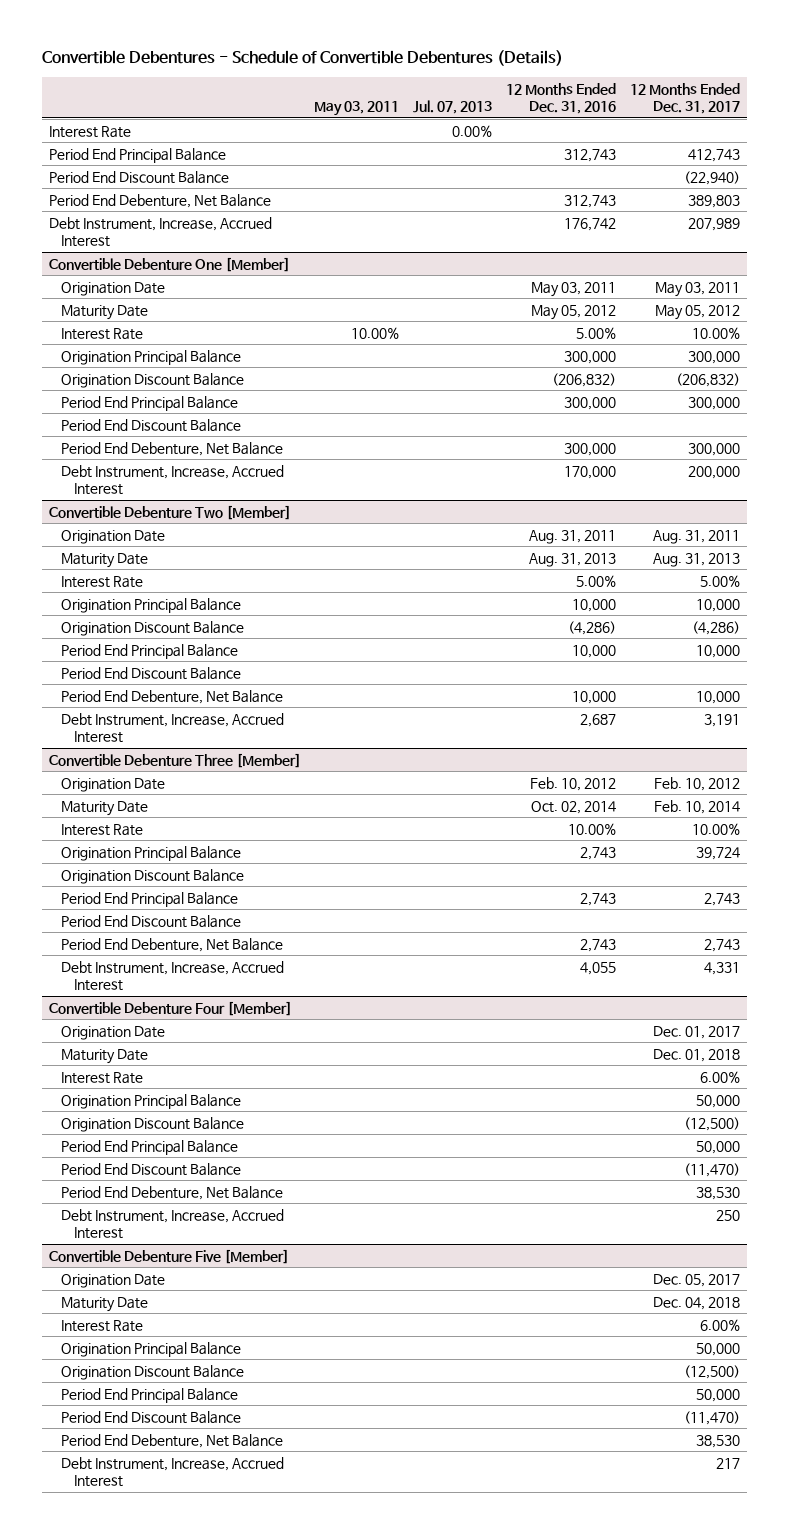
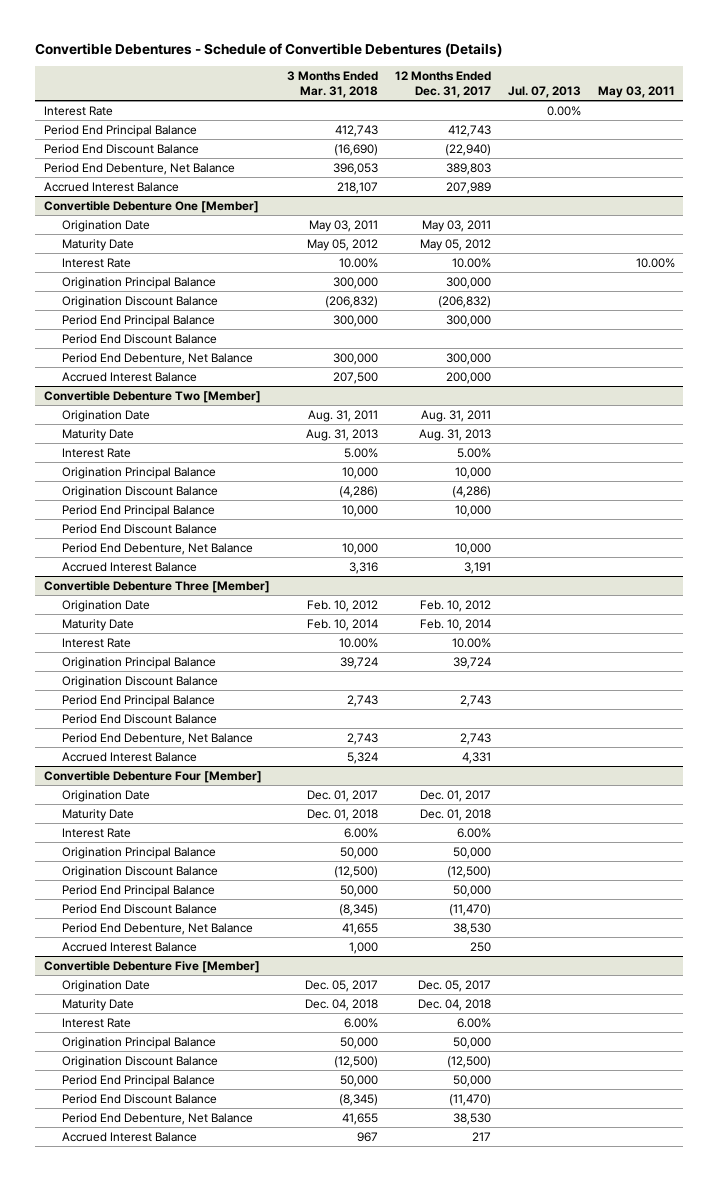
[506,82,617,115] 12 Months Ended Dec. 31, 2016 -> none
none -> [286,70,378,98] 3 Months Ended Mar. 31, 2018
[48,216,272,248] Debt Instrument, Increase, Accrued Interest -> [43,181,179,192] Accrued Interest Balance
[61,464,285,496] Debt Instrument, Increase, Accrued Interest -> [61,371,197,382] Accrued Interest Balance
[61,712,285,744] Debt Instrument, Increase, Accrued Interest -> [61,561,197,572] Accrued Interest Balance
[61,960,285,992] Debt Instrument, Increase, Accrued Interest -> [61,751,197,762] Accrued Interest Balance
[61,1208,285,1240] Debt Instrument, Increase, Accrued Interest -> [61,941,197,952] Accrued Interest Balance
[61,1456,285,1488] Debt Instrument, Increase, Accrued Interest -> [61,1131,197,1142] Accrued Interest Balance

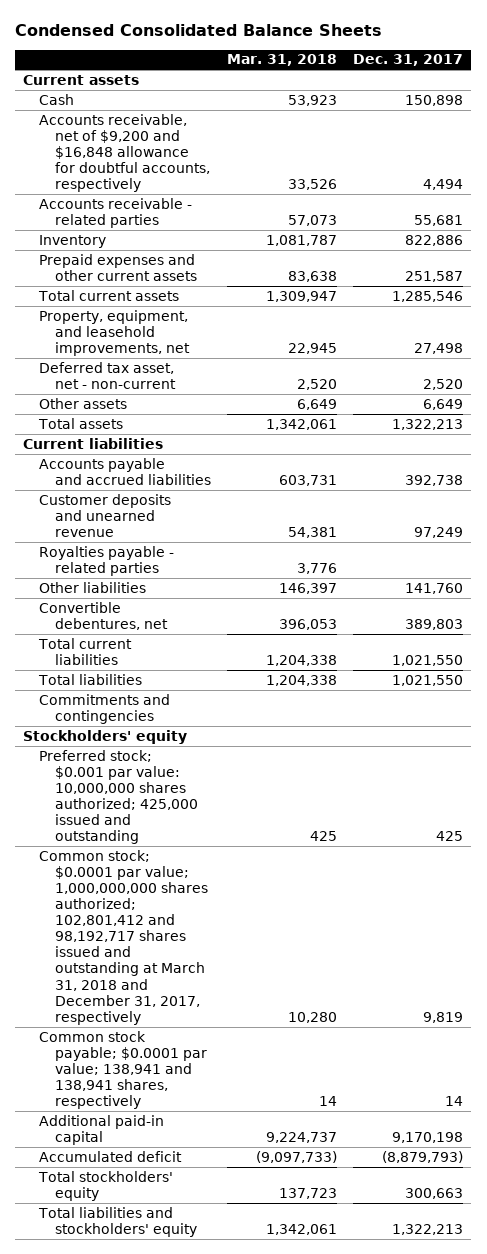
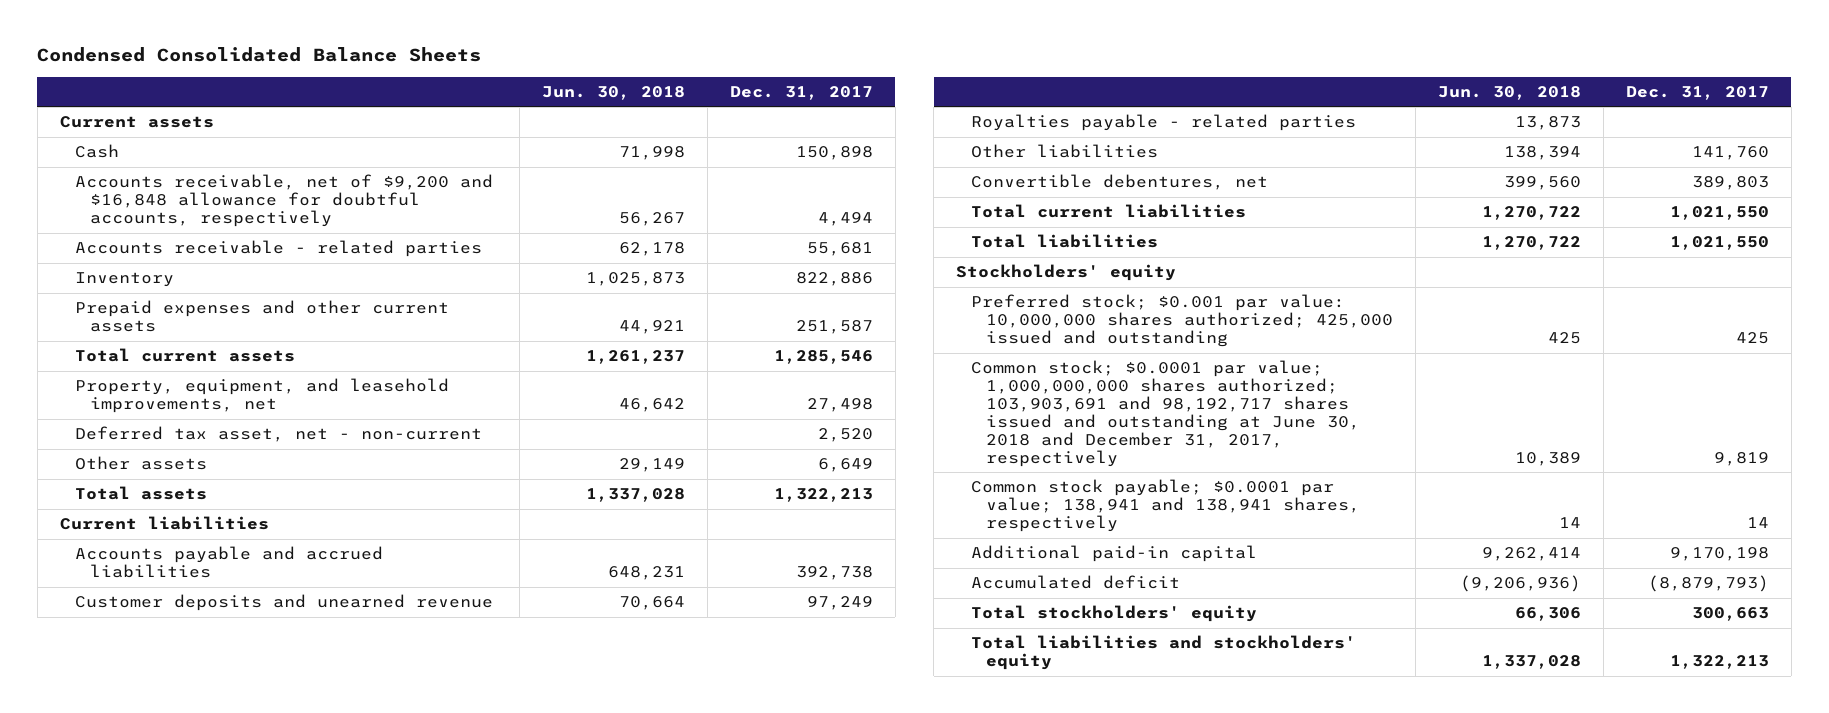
[227,54,338,67] Mar. 31, 2018 -> none
none -> [541,85,685,100] Jun. 30, 2018
[39,693,171,724] Commitments and contingencies -> none
[39,849,209,1025] Common stock; $0.0001 par value; 1,000,000,000 shares authorized; 102,801,412 and 98,192,717 shares issued and outstanding at March 31, 2018 and December 31, 2017, respectively -> [971,360,1361,467] Common stock; $0.0001 par value; 1,000,000,000 shares authorized; 103,903,691 and 98,192,717 shares issued and outstanding at June 30, 2018 and December 31, 2017, respectively

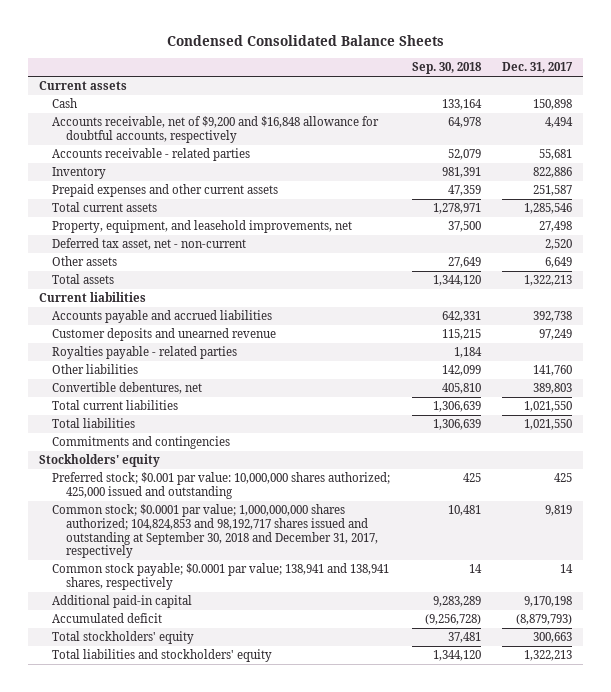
[541,85,685,100] Jun. 30, 2018 -> none
none -> [411,62,482,75] Sep. 30, 2018
none -> [52,436,231,450] Commitments and contingencies
[971,360,1361,467] Common stock; $0.0001 par value; 1,000,000,000 shares authorized; 103,903,691 and 98,192,717 shares issued and outstanding at June 30, 2018 and December 31, 2017, respectively -> [52,504,378,559] Common stock; $0.0001 par value; 1,000,000,000 shares authorized; 104,824,853 and 98,192,717 shares issued and outstanding at September 30, 2018 and December 31, 2017, respectively

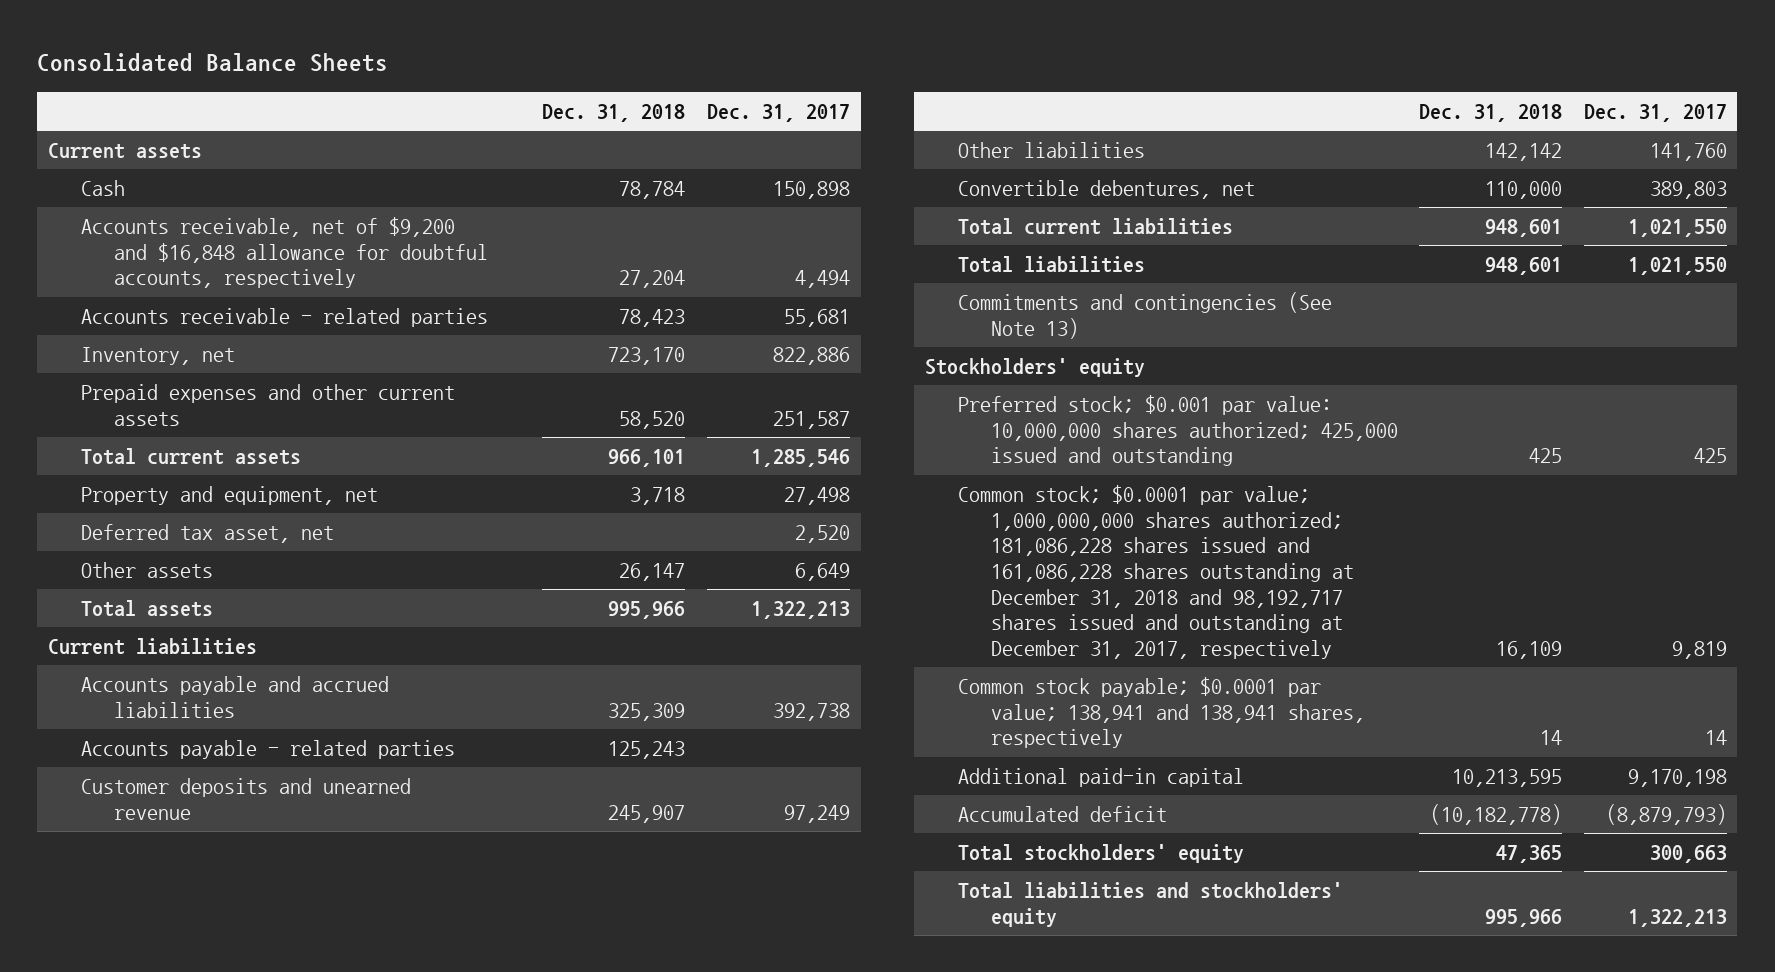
[166,35,444,47] Condensed Consolidated Balance Sheets -> [37,53,389,73] Consolidated Balance Sheets
[411,62,482,75] Sep. 30, 2018 -> none
none -> [542,103,686,122] Dec. 31, 2018
[52,167,107,180] Inventory -> [80,346,235,365] Inventory, net
[52,220,353,234] Property, equipment, and leasehold improvements, net -> [80,485,378,505] Property and equipment, net
[52,238,247,251] Deferred tax asset, net - non-current -> [80,523,334,543] Deferred tax asset, net
none -> [80,739,455,759] Accounts payable - related parties
[52,346,238,360] Royalties payable - related parties -> none
[52,436,231,450] Commitments and contingencies -> [957,291,1332,339] Commitments and contingencies (See Note 13)
[52,504,378,559] Common stock; $0.0001 par value; 1,000,000,000 shares authorized; 104,824,853 and 98,192,717 shares issued and outstanding at September 30, 2018 and December 31, 2017, respectively -> [957,484,1354,660] Common stock; $0.0001 par value; 1,000,000,000 shares authorized; 181,086,228 shares issued and 161,086,228 shares outstanding at December 31, 2018 and 98,192,717 shares issued and outstanding at December 31, 2017, respectively

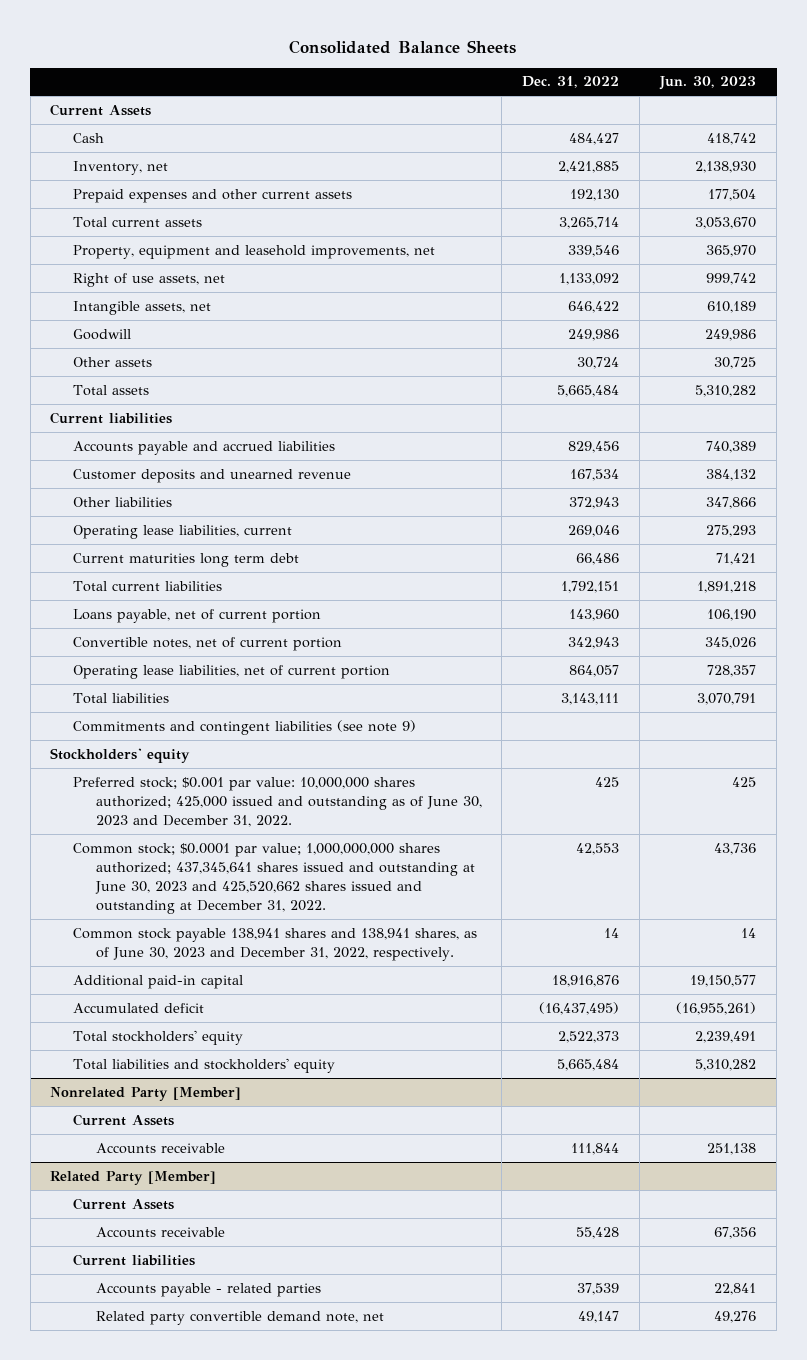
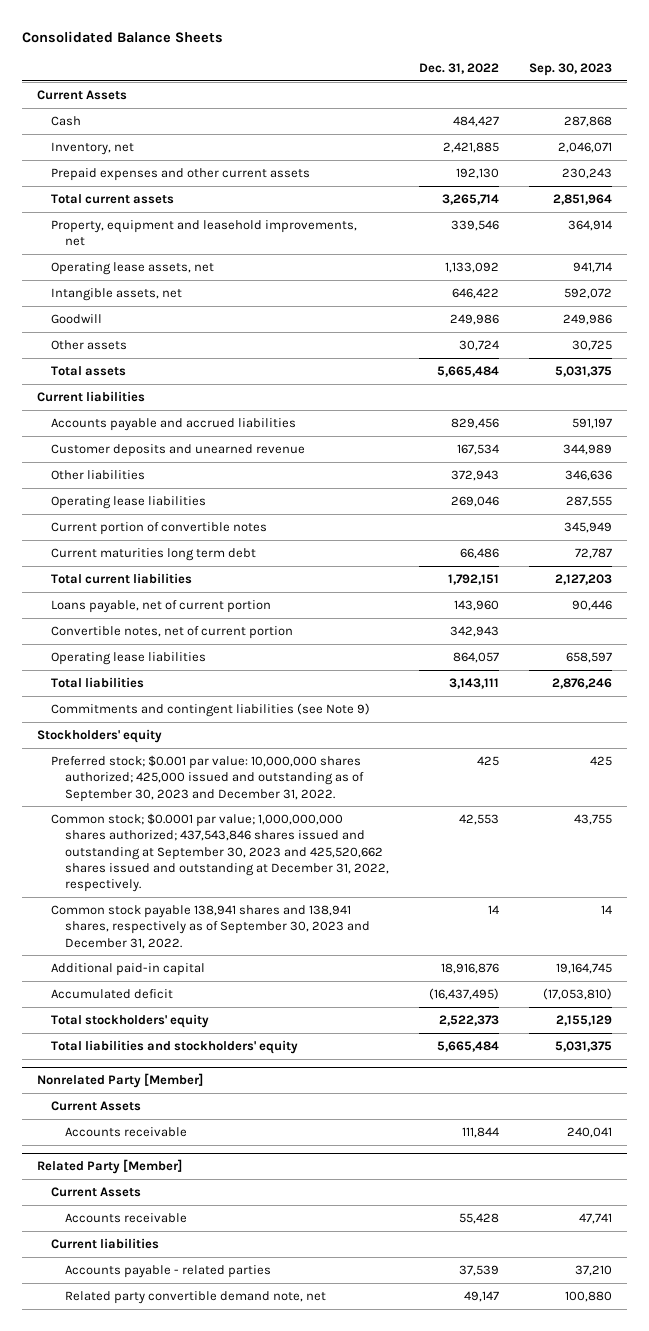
[659,76,757,91] Jun. 30, 2023 -> none
none -> [528,62,612,76] Sep. 30, 2023
[73,272,226,287] Right of use assets, net -> [51,262,215,276] Operating lease assets, net
[73,524,293,539] Operating lease liabilities, current -> [51,496,207,510] Operating lease liabilities
none -> [51,522,268,536] Current portion of convertible notes
[73,664,391,679] Operating lease liabilities, net of current portion -> [51,652,207,666] Operating lease liabilities
[73,719,417,735] Commitments and contingent liabilities (see note 9) -> [51,703,371,718] Commitments and contingent liabilities (see Note 9)
[73,776,482,828] Preferred stock; $0.001 par value: 10,000,000 shares authorized; 425,000 issued and outstanding as of June 30, 2023 and December 31, 2022. -> [51,755,364,802] Preferred stock; $0.001 par value: 10,000,000 shares authorized; 425,000 issued and outstanding as of September 30, 2023 and December 31, 2022.
[73,842,475,915] Common stock; $0.0001 par value; 1,000,000,000 shares authorized; 437,345,641 shares issued and outstanding at June 30, 2023 and 425,520,662 shares issued and outstanding at December 31, 2022. -> [51,813,389,893] Common stock; $0.0001 par value; 1,000,000,000 shares authorized; 437,543,846 shares issued and outstanding at September 30, 2023 and 425,520,662 shares issued and outstanding at December 31, 2022, respectively.
[73,927,478,961] Common stock payable 138,941 shares and 138,941 shares, as of June 30, 2023 and December 31, 2022, respectively. -> [51,905,370,949] Common stock payable 138,941 shares and 138,941 shares, respectively as of September 30, 2023 and December 31, 2022.

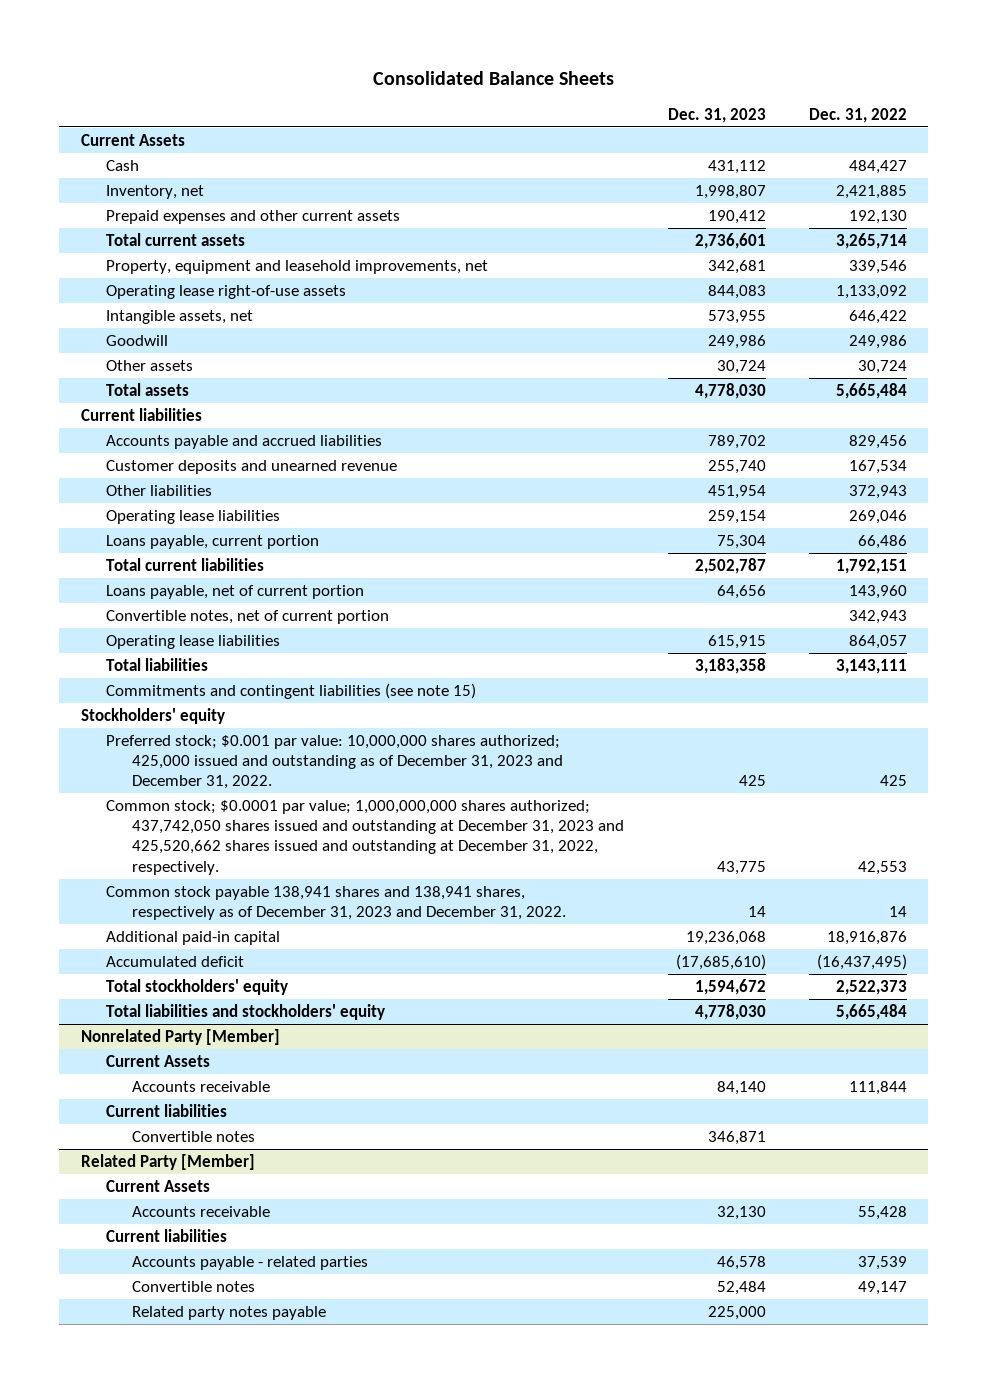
[528,62,612,76] Sep. 30, 2023 -> none
none -> [667,107,766,123] Dec. 31, 2023
[51,262,215,276] Operating lease assets, net -> [106,284,347,299] Operating lease right-of-use assets
[51,522,268,536] Current portion of convertible notes -> none
[51,548,257,562] Current maturities long term debt -> [106,534,320,549] Loans payable, current portion
[51,703,371,718] Commitments and contingent liabilities (see Note 9) -> [106,682,477,699] Commitments and contingent liabilities (see note 15)
[51,755,364,802] Preferred stock; $0.001 par value: 10,000,000 shares authorized; 425,000 issued and outstanding as of September 30, 2023 and December 31, 2022. -> [106,734,564,790] Preferred stock; $0.001 par value: 10,000,000 shares authorized; 425,000 issued and outstanding as of December 31, 2023 and December 31, 2022.
[51,813,389,893] Common stock; $0.0001 par value; 1,000,000,000 shares authorized; 437,543,846 shares issued and outstanding at September 30, 2023 and 425,520,662 shares issued and outstanding at December 31, 2022, respectively. -> [106,799,625,875] Common stock; $0.0001 par value; 1,000,000,000 shares authorized; 437,742,050 shares issued and outstanding at December 31, 2023 and 425,520,662 shares issued and outstanding at December 31, 2022, respectively.
[51,905,370,949] Common stock payable 138,941 shares and 138,941 shares, respectively as of September 30, 2023 and December 31, 2022. -> [106,885,567,921] Common stock payable 138,941 shares and 138,941 shares, respectively as of December 31, 2023 and December 31, 2022.
none -> [106,1103,228,1117] Current liabilities
none -> [132,1130,256,1142] Convertible notes
[64,1291,326,1305] Related party convertible demand note, net -> [132,1280,256,1292] Convertible notes
none -> [132,1305,327,1320] Related party notes payable

